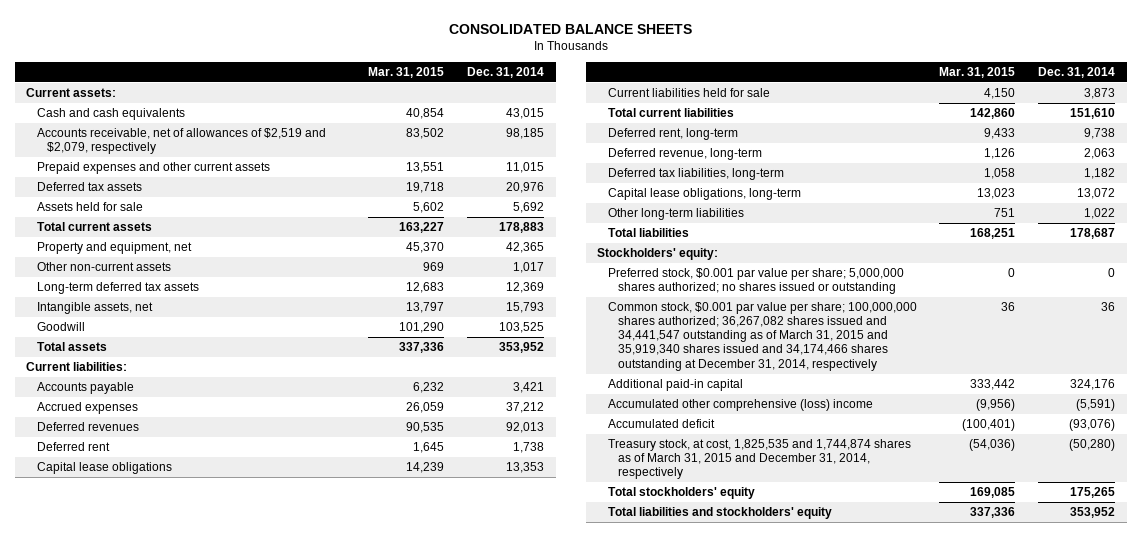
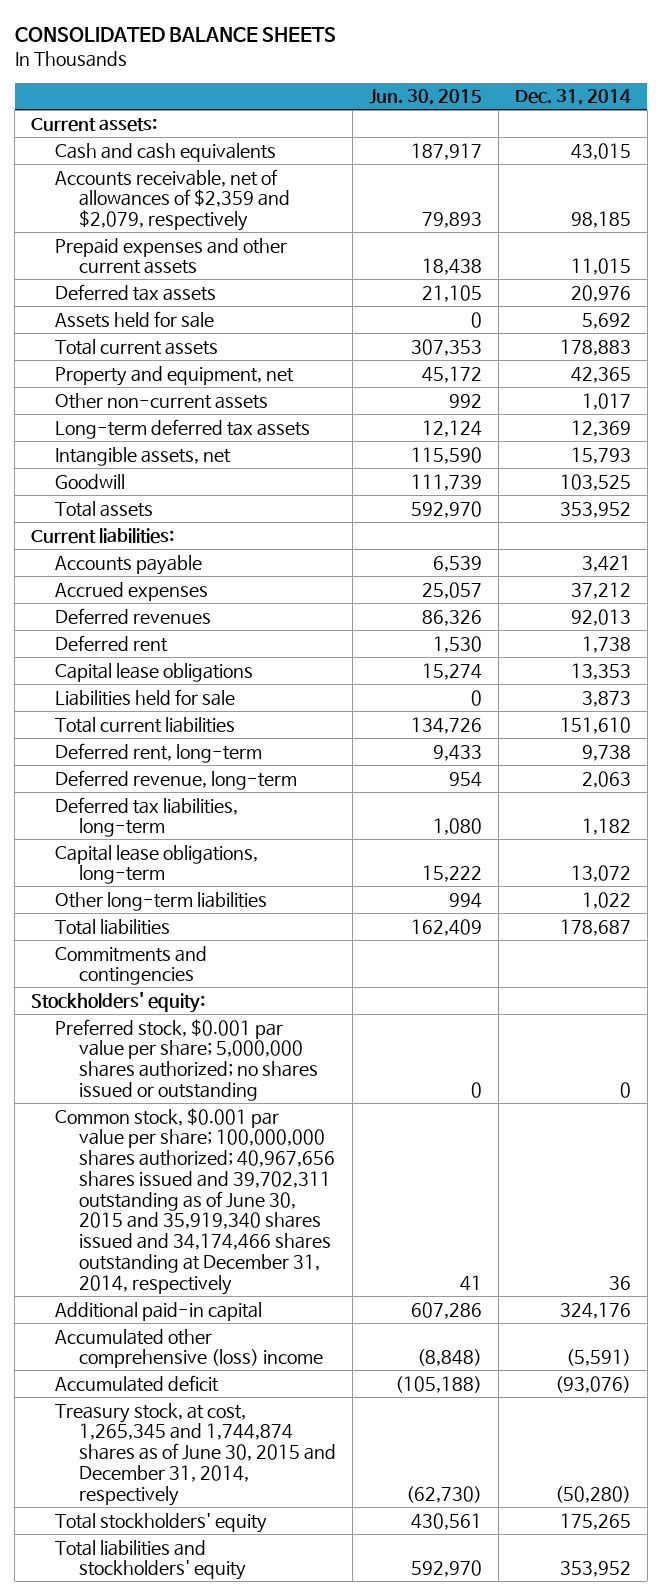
[368,66,445,78] Mar. 31, 2015 -> none
none -> [368,89,482,106] Jun. 30, 2015
[36,128,326,155] Accounts receivable, net of allowances of $2,519 and $2,079, respectively -> [55,168,291,232] Accounts receivable, net of allowances of $2,359 and $2,079, respectively
[607,88,770,98] Current liabilities held for sale -> [55,688,236,706] Liabilities held for sale
none -> [55,945,208,986] Commitments and contingencies
[607,302,917,371] Common stock, $0.001 par value per share; 100,000,000 shares authorized; 36,267,082 shares issued and 34,441,547 outstanding as of March 31, 2015 and 35,919,340 shares issued and 34,174,466 shares outstanding at December 31, 2014, respectively -> [55,1107,336,1295] Common stock, $0.001 par value per share; 100,000,000 shares authorized; 40,967,656 shares issued and 39,702,311 outstanding as of June 30, 2015 and 35,919,340 shares issued and 34,174,466 shares outstanding at December 31, 2014, respectively
[607,439,911,480] Treasury stock, at cost, 1,825,535 and 1,744,874 shares as of March 31, 2015 and December 31, 2014, respectively -> [55,1402,337,1506] Treasury stock, at cost, 1,265,345 and 1,744,874 shares as of June 30, 2015 and December 31, 2014, respectively

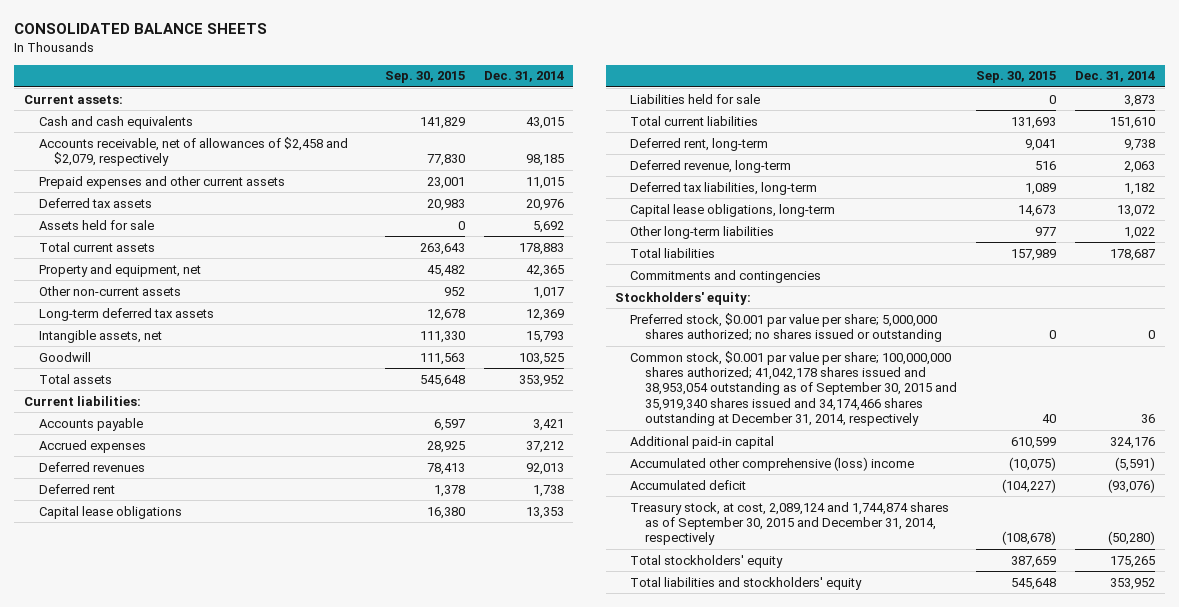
[368,89,482,106] Jun. 30, 2015 -> none
none -> [384,71,465,84] Sep. 30, 2015
[55,168,291,232] Accounts receivable, net of allowances of $2,359 and $2,079, respectively -> [38,136,348,167] Accounts receivable, net of allowances of $2,458 and $2,079, respectively
[55,1107,336,1295] Common stock, $0.001 par value per share; 100,000,000 shares authorized; 40,967,656 shares issued and 39,702,311 outstanding as of June 30, 2015 and 35,919,340 shares issued and 34,174,466 shares outstanding at December 31, 2014, respectively -> [630,350,957,427] Common stock, $0.001 par value per share; 100,000,000 shares authorized; 41,042,178 shares issued and 38,953,054 outstanding as of September 30, 2015 and 35,919,340 shares issued and 34,174,466 shares outstanding at December 31, 2014, respectively
[55,1402,337,1506] Treasury stock, at cost, 1,265,345 and 1,744,874 shares as of June 30, 2015 and December 31, 2014, respectively -> [630,501,950,546] Treasury stock, at cost, 2,089,124 and 1,744,874 shares as of September 30, 2015 and December 31, 2014, respectively

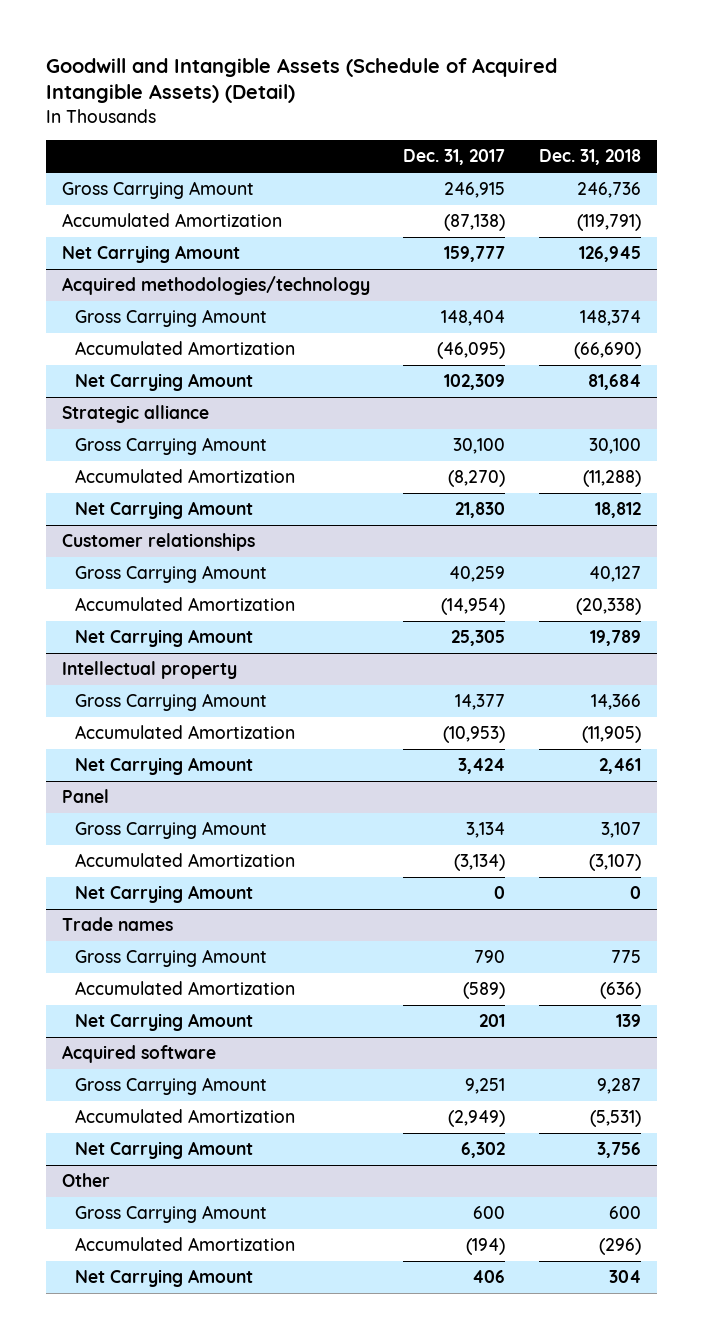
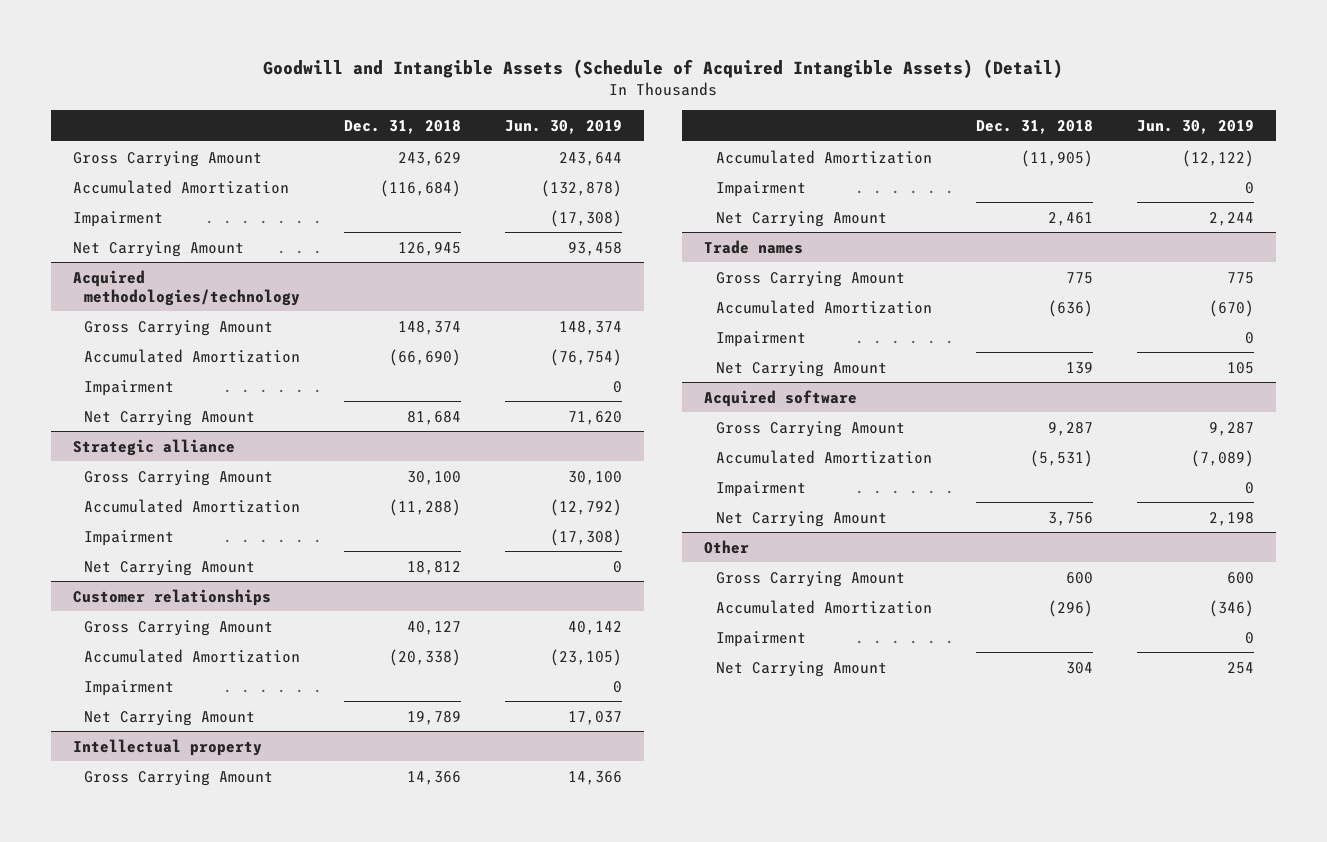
[403,149,506,166] Dec. 31, 2017 -> none
none -> [505,119,623,134] Jun. 30, 2019
[576,182,641,199] 246,736 -> [398,151,462,166] 243,629
[576,214,641,232] (119,791) -> [380,179,462,197] (116,684)
none -> [72,210,163,227] Impairment
none -> [84,379,175,396] Impairment
none -> [84,529,175,546] Impairment
none -> [84,679,175,696] Impairment
none -> [716,180,807,197] Impairment
[62,789,110,804] Panel -> none
[75,821,268,840] Gross Carrying Amount -> none
[75,853,296,868] Accumulated Amortization -> none
[75,885,254,904] Net Carrying Amount -> none
none -> [716,330,807,347] Impairment
none -> [716,480,807,497] Impairment
none -> [716,630,807,647] Impairment

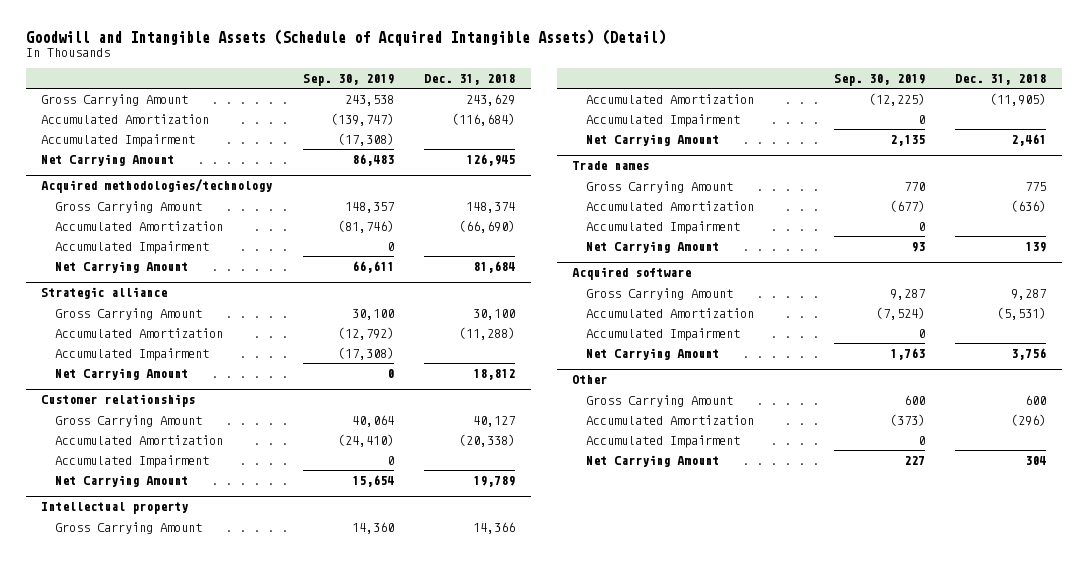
[505,119,623,134] Jun. 30, 2019 -> none
none -> [302,73,394,86] Sep. 30, 2019
[72,210,163,227] Impairment -> [41,134,196,148] Accumulated Impairment
[84,379,175,396] Impairment -> [55,241,210,255] Accumulated Impairment
[84,529,175,546] Impairment -> [55,348,210,362] Accumulated Impairment
[84,679,175,696] Impairment -> [55,455,210,469] Accumulated Impairment
[716,180,807,197] Impairment -> [586,114,741,128] Accumulated Impairment
[716,330,807,347] Impairment -> [586,221,741,235] Accumulated Impairment
[716,480,807,497] Impairment -> [586,328,741,342] Accumulated Impairment
[716,630,807,647] Impairment -> [586,435,741,449] Accumulated Impairment

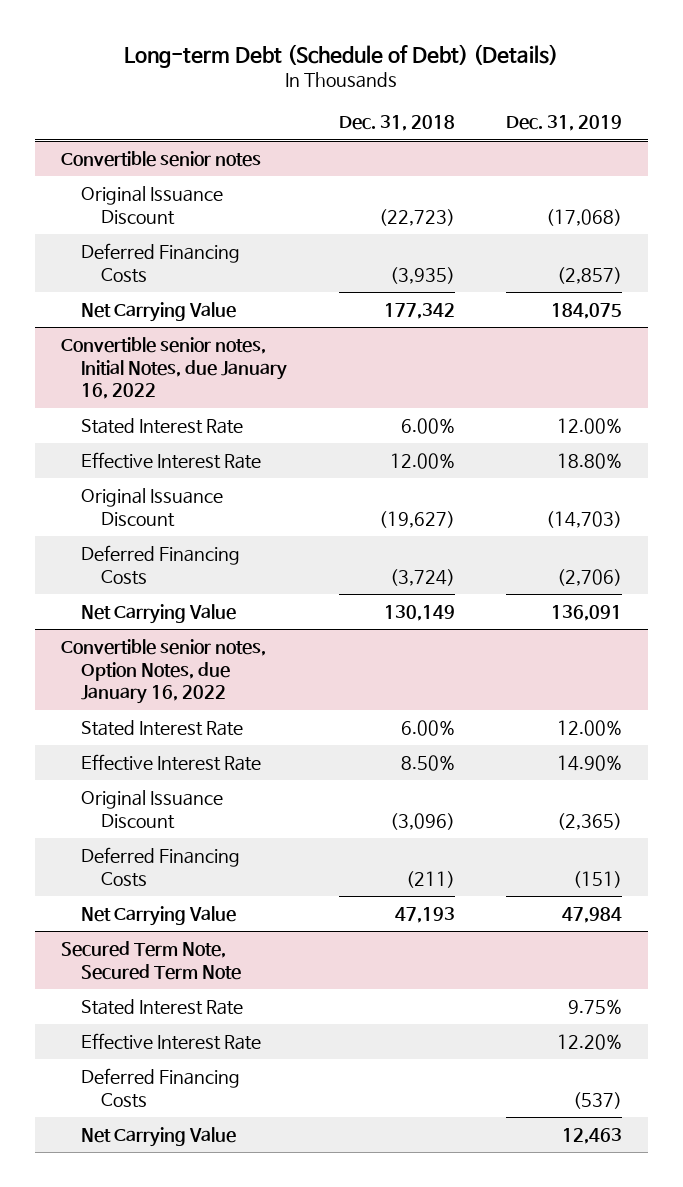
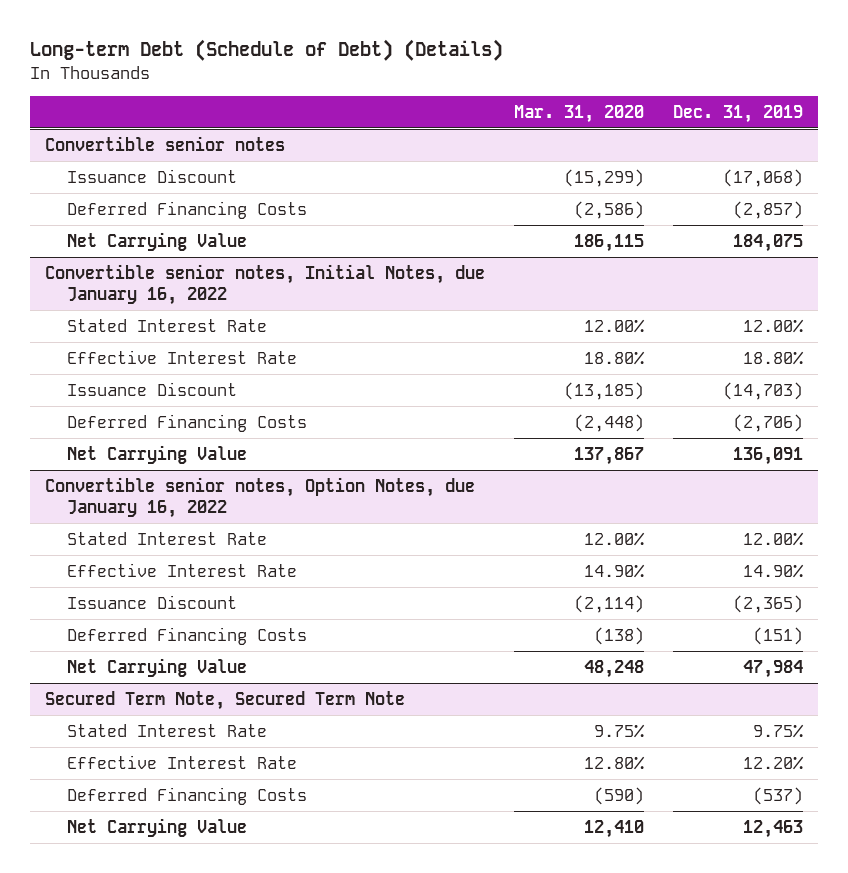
[338,115,455,132] Dec. 31, 2018 -> none
none -> [514,104,645,123] Mar. 31, 2020
[80,186,223,225] Original Issuance Discount -> [67,169,238,184] Issuance Discount
[80,488,223,527] Original Issuance Discount -> [67,382,238,397] Issuance Discount
[80,790,223,829] Original Issuance Discount -> [67,595,238,610] Issuance Discount

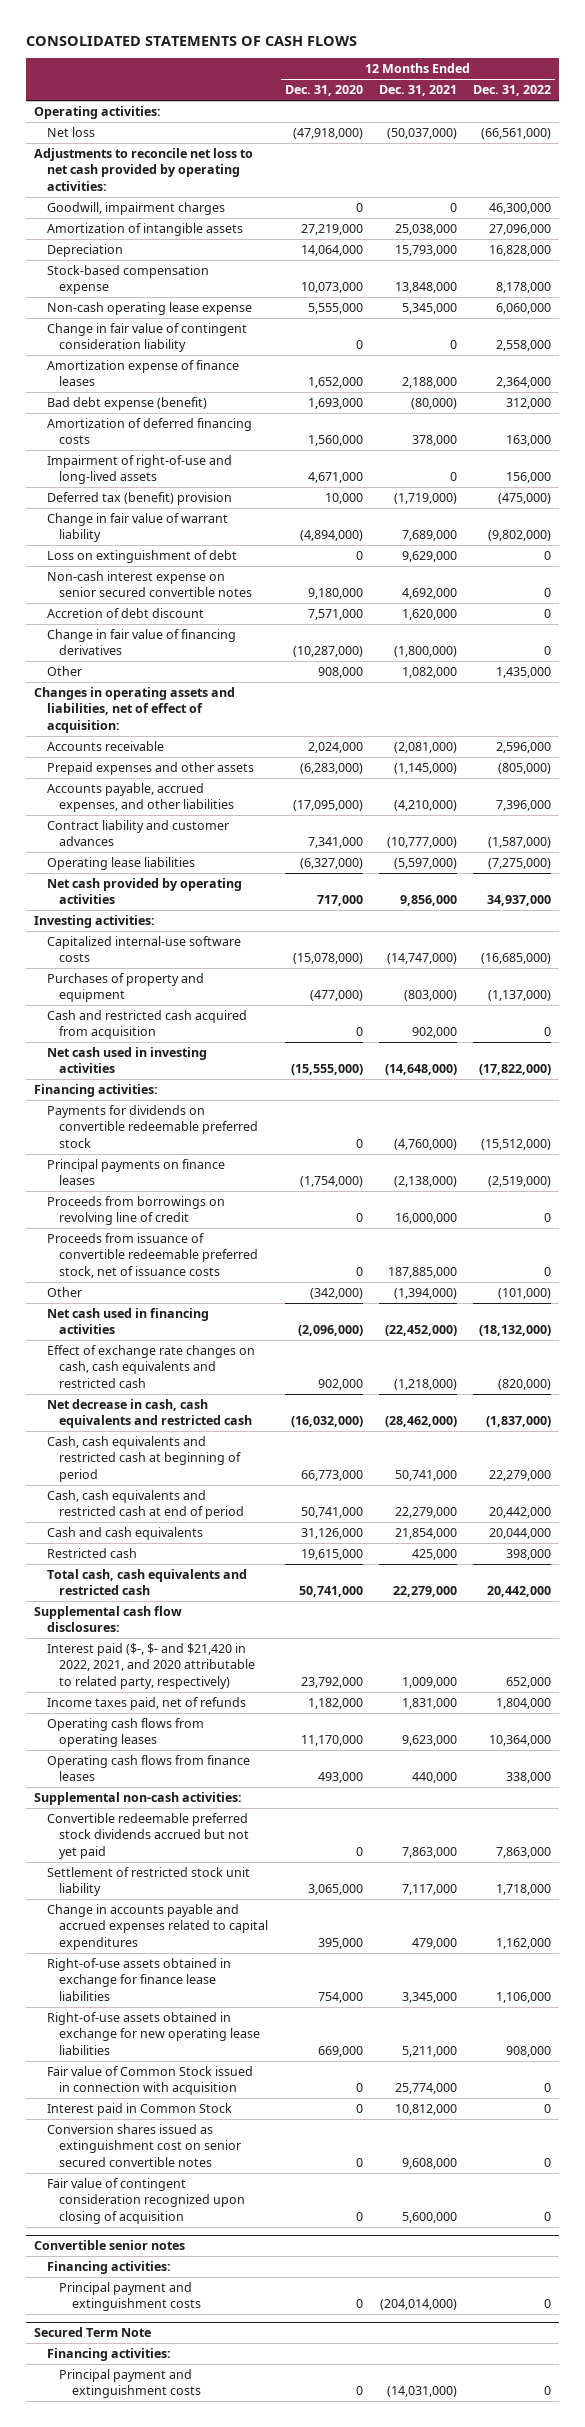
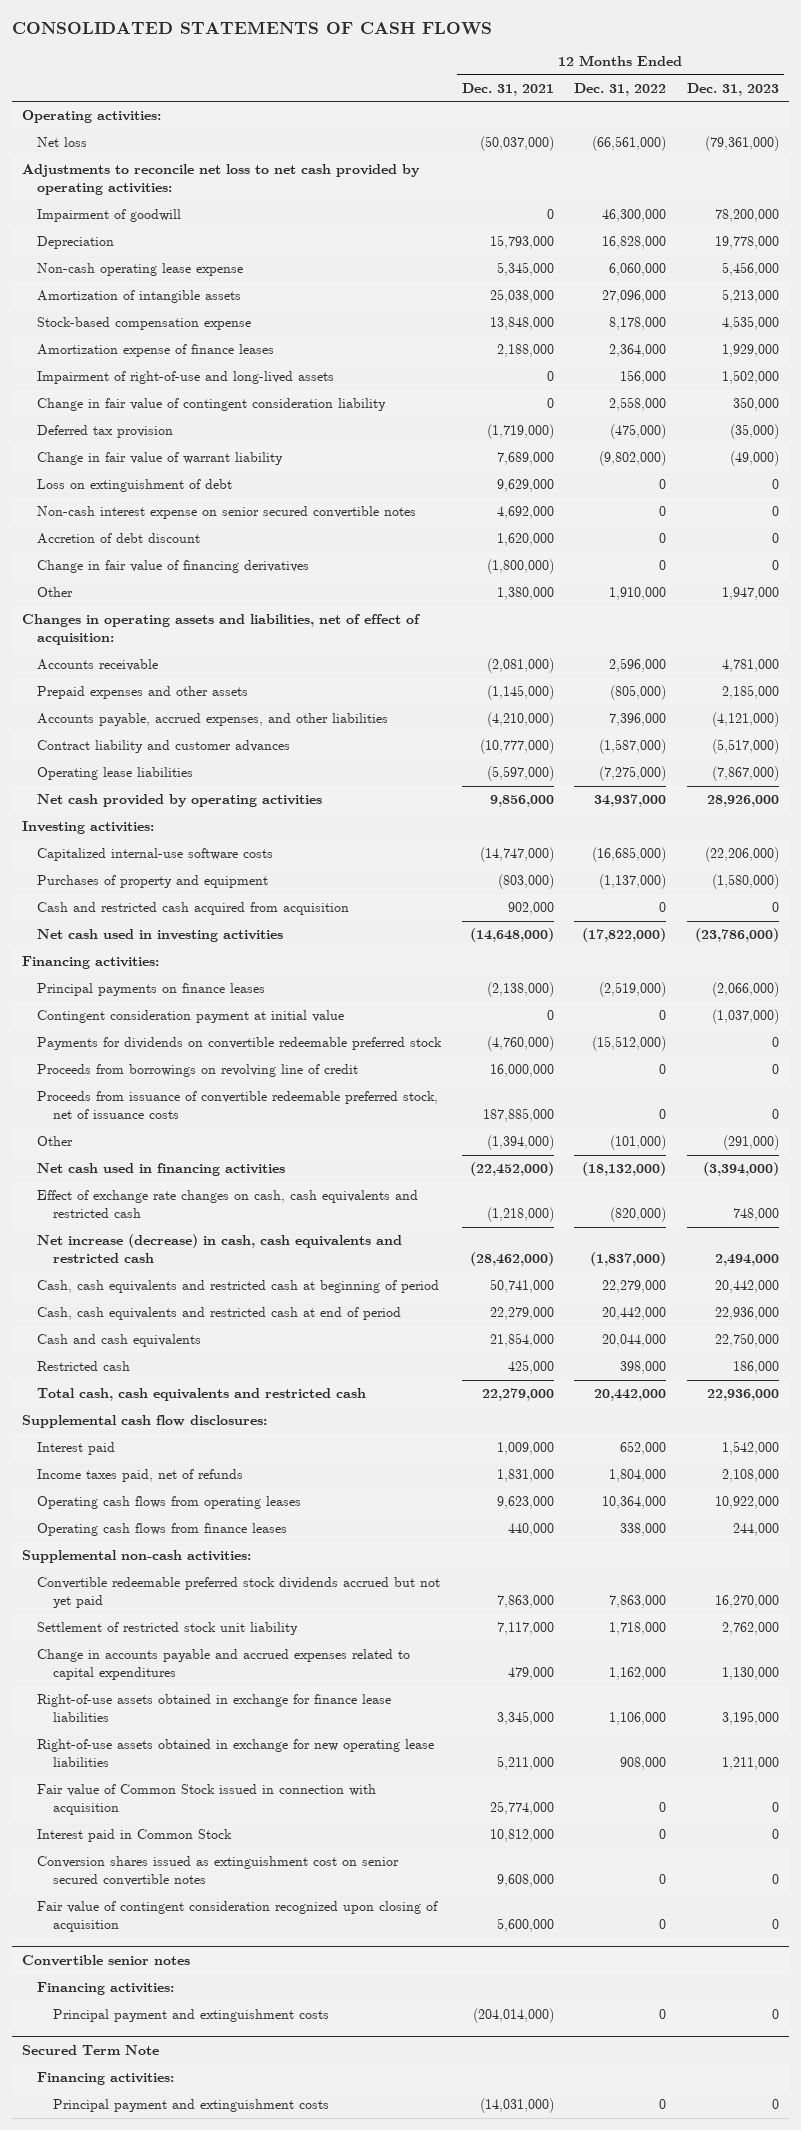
[284,85,363,97] Dec. 31, 2020 -> none
none -> [686,82,779,96] Dec. 31, 2023
[46,202,225,216] Goodwill, impairment charges -> [37,209,182,223] Impairment of goodwill
[46,223,243,237] Amortization of intangible assets -> [37,290,242,304] Amortization of intangible assets
[46,265,209,295] Stock-based compensation expense -> [37,317,252,331] Stock-based compensation expense
[46,397,207,411] Bad debt expense (benefit) -> none
[46,418,252,445] Amortization of deferred financing costs -> none
[46,323,247,353] Change in fair value of contingent consideration liability -> [37,398,387,412] Change in fair value of contingent consideration liability
[46,492,232,506] Deferred tax (benefit) provision -> [37,425,174,439] Deferred tax provision
[401,667,457,679] 1,082,000 -> [496,587,554,601] 1,380,000
[496,667,552,679] 1,435,000 -> [609,587,667,601] 1,910,000
none -> [37,1010,345,1024] Contingent consideration payment at initial value
[46,1105,259,1148] Payments for dividends on convertible redeemable preferred stock -> [37,1037,443,1051] Payments for dividends on convertible redeemable preferred stock
[46,1399,253,1429] Net decrease in cash, cash equivalents and restricted cash -> [37,1234,403,1264] Net increase (decrease) in cash, cash equivalents and restricted cash
[46,1643,256,1689] Interest paid ($-, $- and $21,420 in 2022, 2021, and 2020 attributable to related party, respectively) -> [37,1442,116,1456] Interest paid

